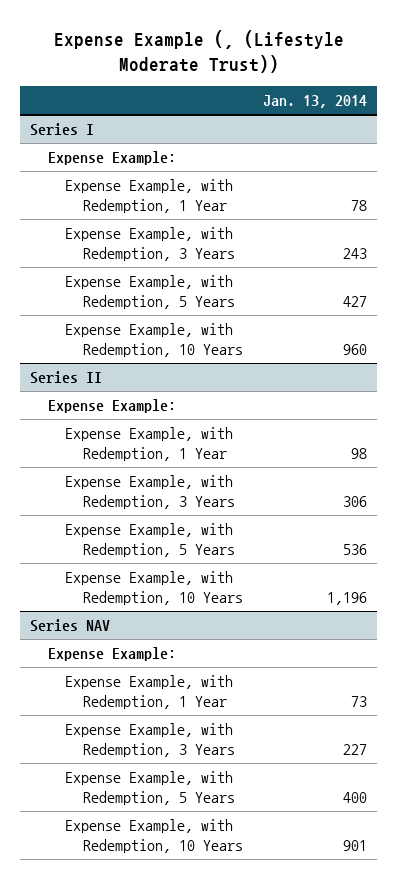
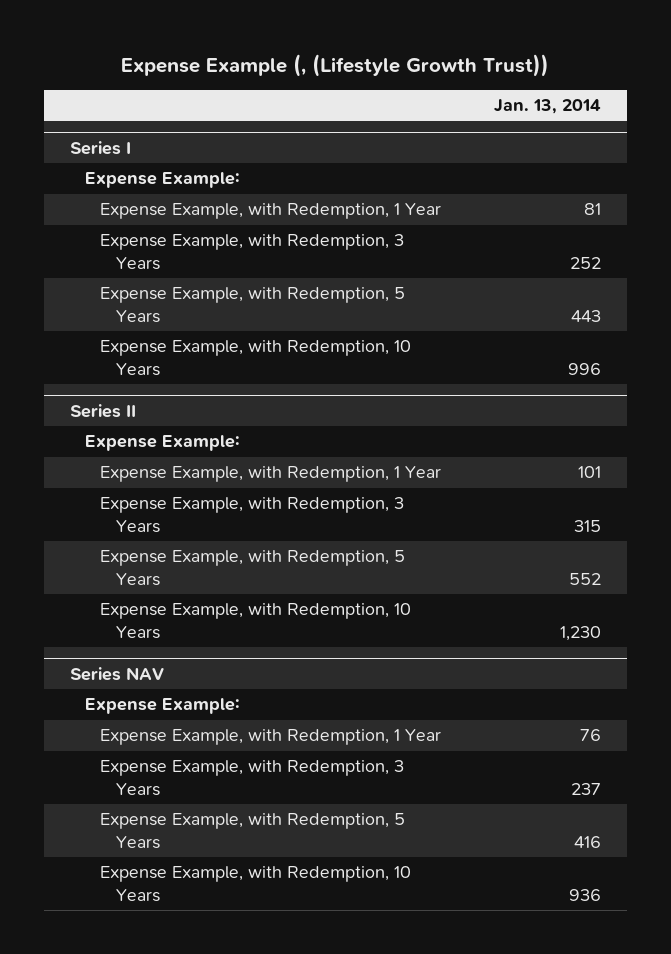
[53,30,344,73] Expense Example (, (Lifestyle Moderate Trust)) -> [121,53,550,77] Expense Example (, (Lifestyle Growth Trust))
[350,199,367,211] 78 -> [583,203,601,216] 81
[342,247,367,259] 243 -> [569,257,601,270] 252
[342,295,367,307] 427 -> [570,310,601,323] 443
[342,343,367,355] 960 -> [567,363,601,376] 996
[350,447,367,459] 98 -> [577,466,601,479] 101
[342,495,367,507] 306 -> [573,520,601,533] 315
[342,543,367,555] 536 -> [568,573,601,586] 552
[326,591,367,605] 1,196 -> [559,626,601,642] 1,230
[350,695,367,707] 73 -> [579,729,601,742] 76
[342,743,367,755] 227 -> [570,783,601,796] 237
[342,791,367,803] 400 -> [573,836,601,849] 416
[342,839,367,851] 901 -> [568,889,601,902] 936

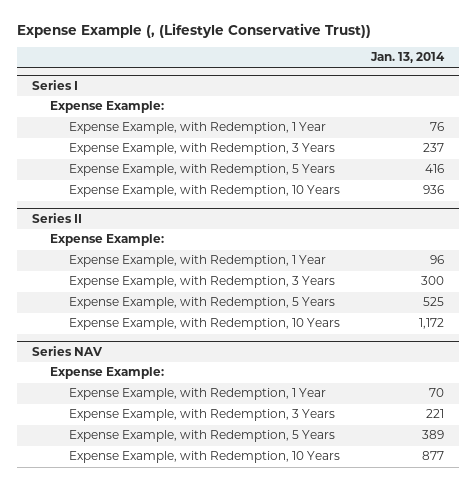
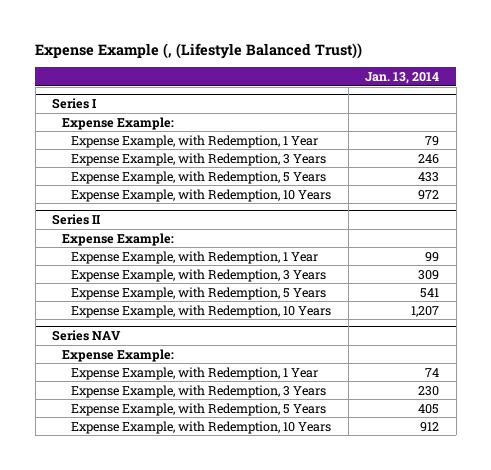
[16,22,371,38] Expense Example (, (Lifestyle Conservative Trust)) -> [35,42,363,59] Expense Example (, (Lifestyle Balanced Trust))
[429,122,444,132] 76 -> [425,135,440,146] 79
[422,143,444,153] 237 -> [418,153,440,164] 246
[424,164,444,174] 416 -> [418,171,440,182] 433
[422,185,444,195] 936 -> [418,189,440,200] 972
[429,255,444,265] 96 -> [425,251,440,262] 99
[420,276,444,286] 300 -> [418,269,440,280] 309
[422,297,444,307] 525 -> [420,287,440,298] 541
[418,318,444,330] 1,172 -> [411,305,440,317] 1,207
[428,388,444,398] 70 -> [425,367,440,377] 74
[425,409,444,419] 221 -> [418,385,440,396] 230
[421,430,444,440] 389 -> [418,403,440,414] 405
[421,451,444,461] 877 -> [420,421,440,432] 912

